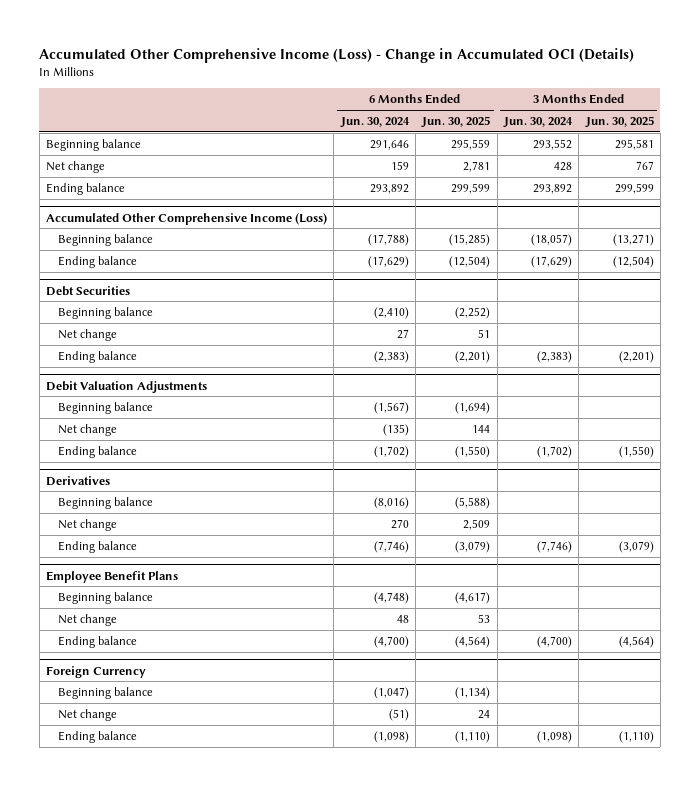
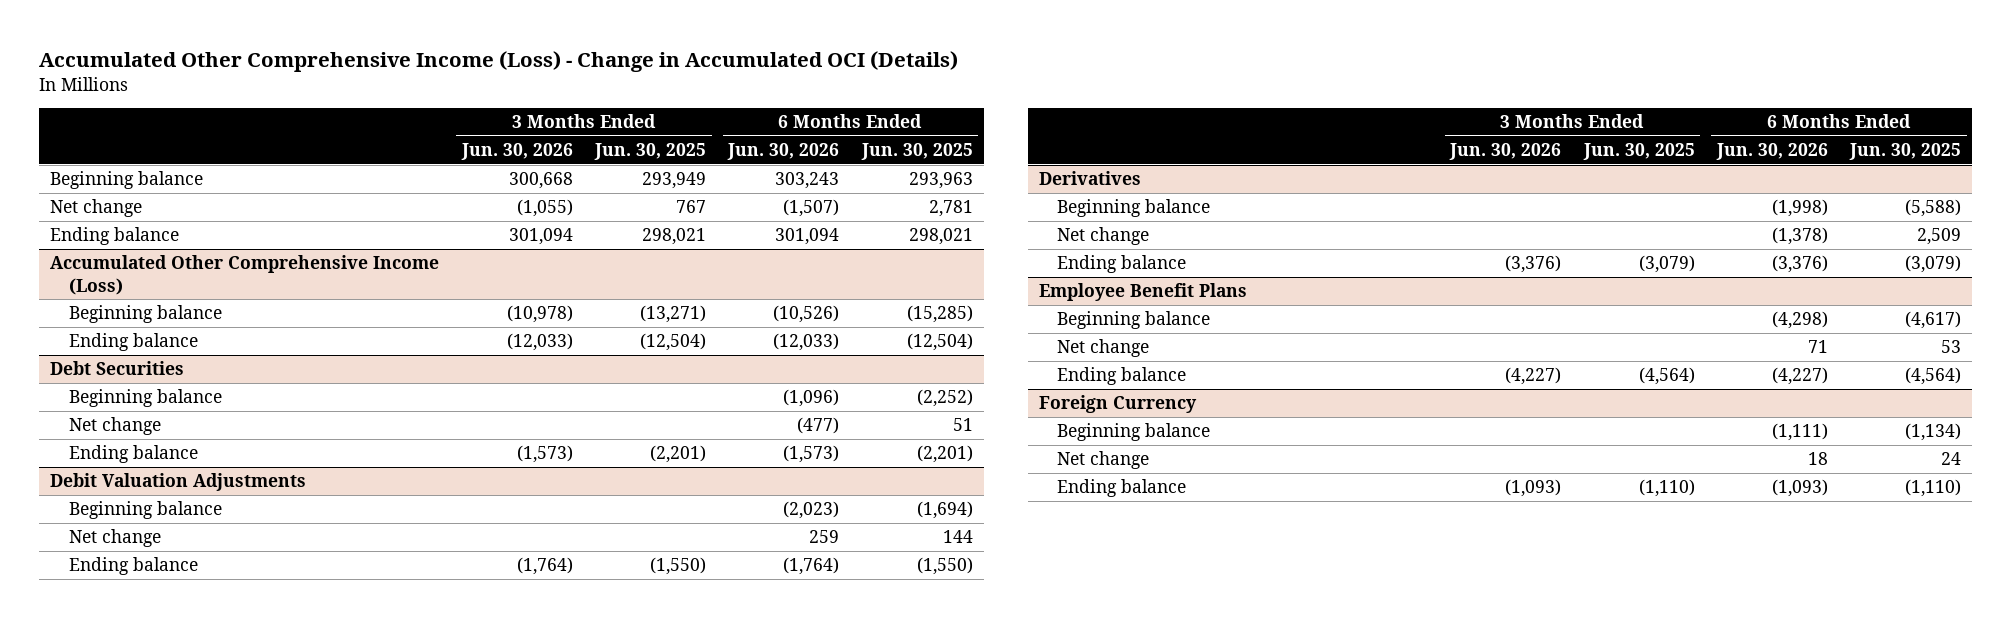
[339,116,410,128] Jun. 30, 2024 -> none
[502,116,573,128] Jun. 30, 2024 -> none
none -> [460,143,573,161] Jun. 30, 2026
none -> [727,143,840,161] Jun. 30, 2026
[451,138,491,150] 295,559 -> [908,172,973,190] 293,963
[614,138,654,150] 295,581 -> [642,172,707,190] 293,949
[451,182,491,194] 299,599 -> [908,228,973,246] 298,021
[614,182,654,194] 299,599 -> [642,228,707,246] 298,021

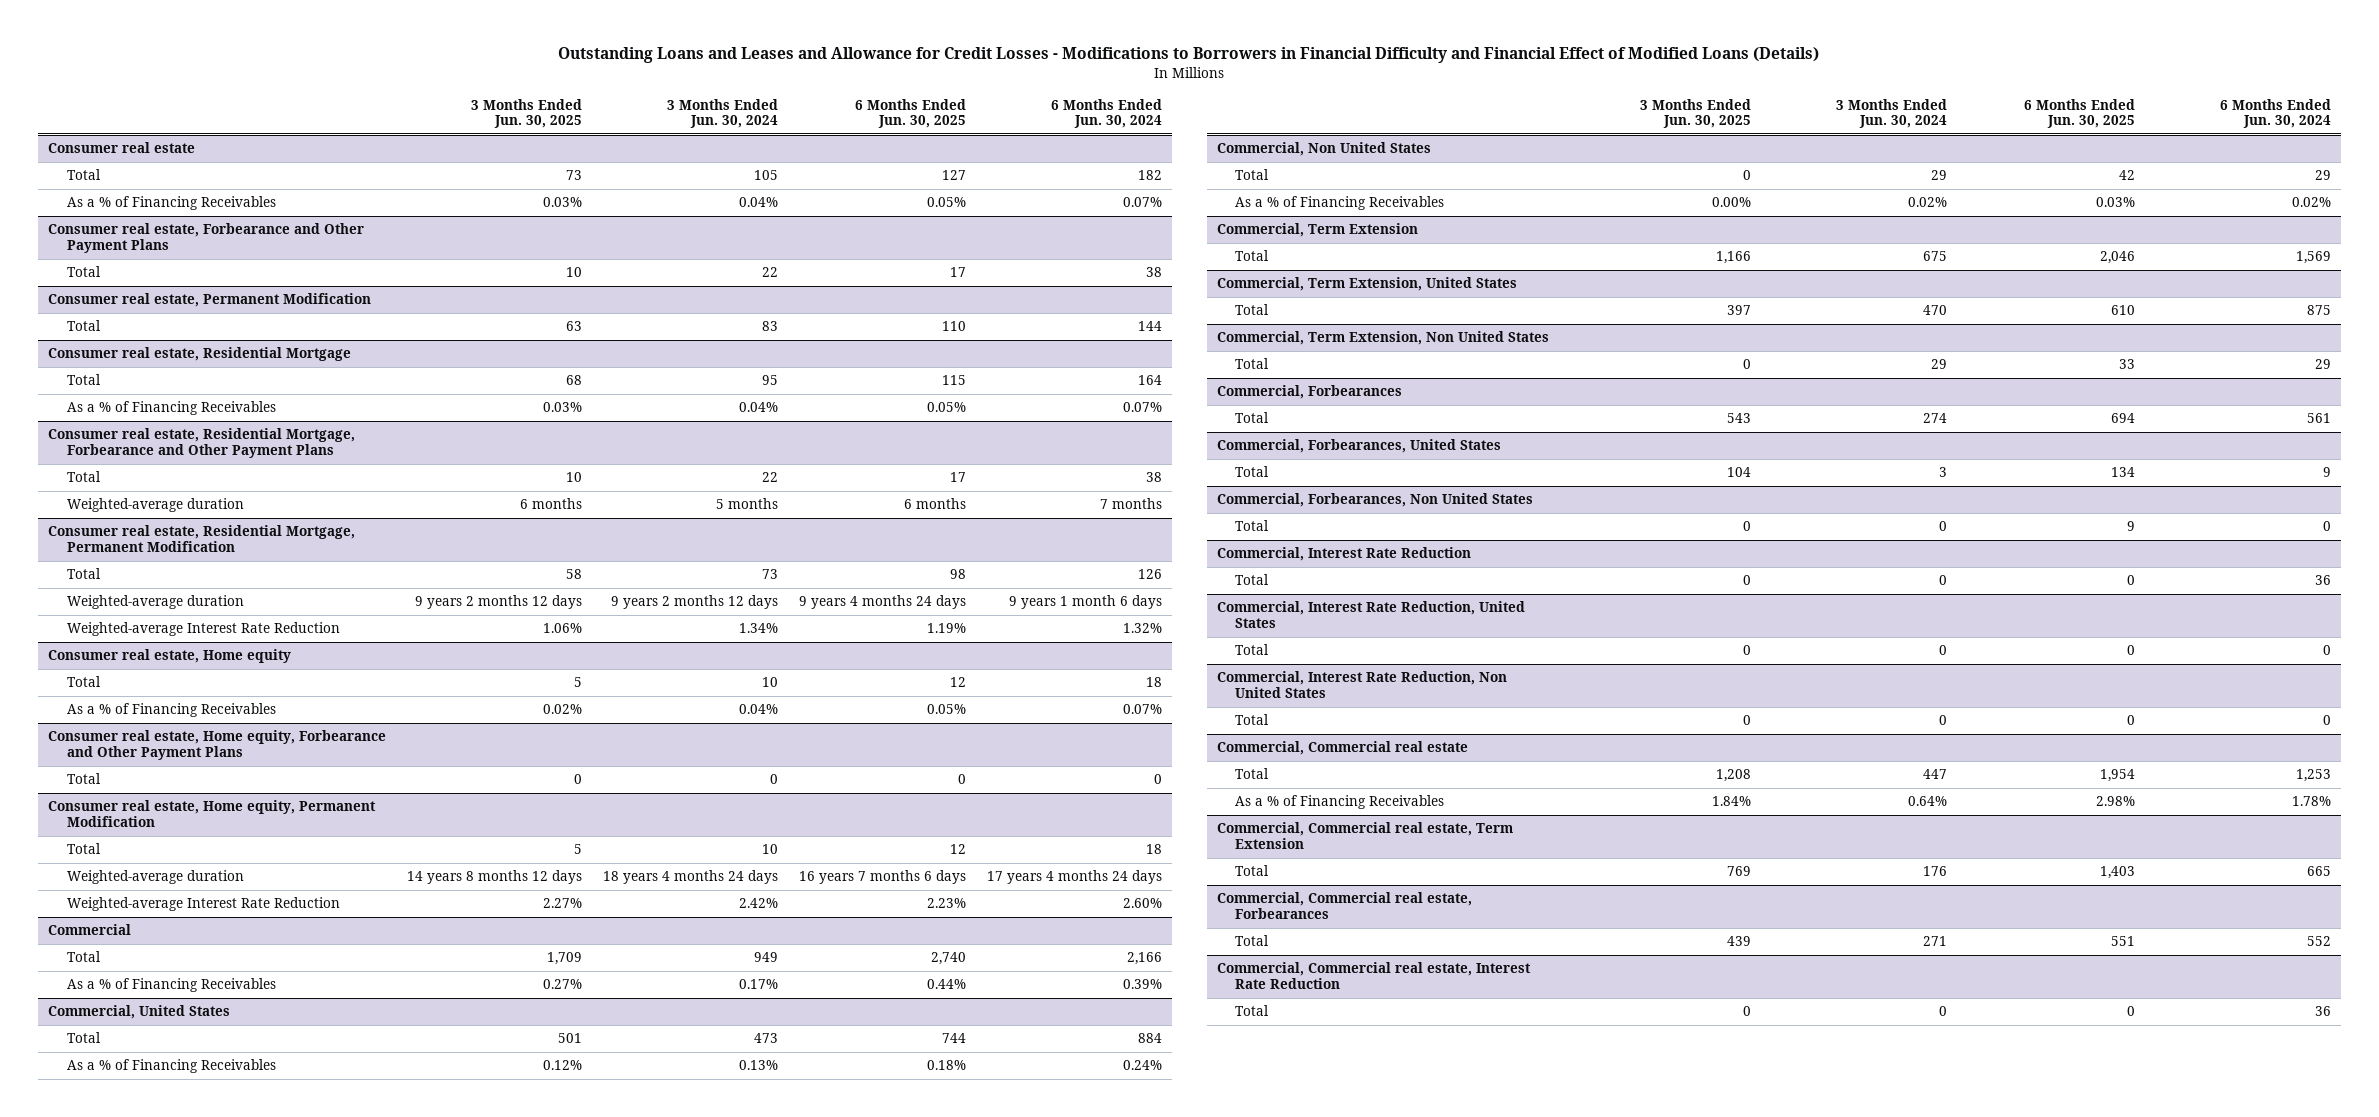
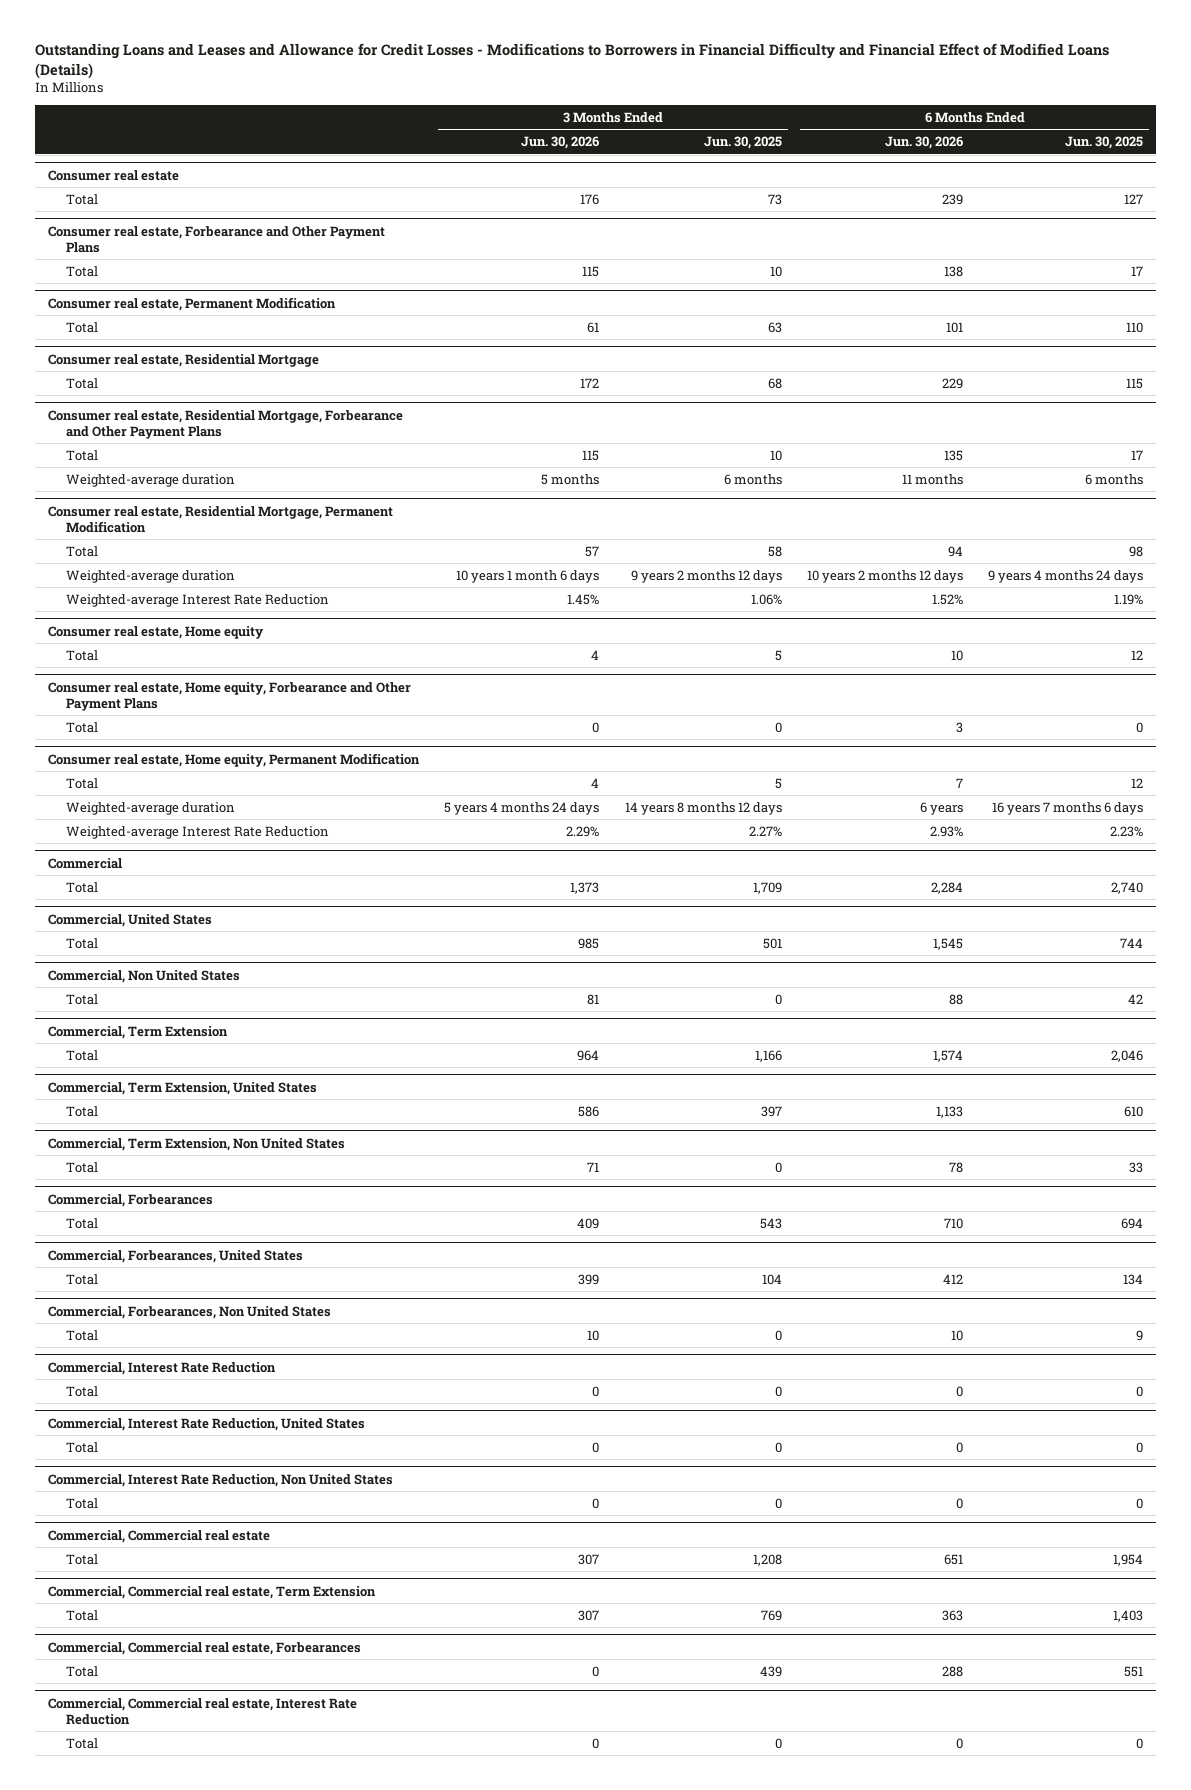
[667,98,779,129] 3 Months Ended Jun. 30, 2024 -> none
[1050,98,1162,129] 6 Months Ended Jun. 30, 2024 -> none
none -> [521,136,600,150] Jun. 30, 2026
none -> [884,136,963,150] Jun. 30, 2026
[66,196,276,211] As a % of Financing Receivables -> none
[66,401,276,416] As a % of Financing Receivables -> none
[66,703,276,718] As a % of Financing Receivables -> none
[66,978,276,993] As a % of Financing Receivables -> none
[66,1059,276,1074] As a % of Financing Receivables -> none
[1235,196,1445,211] As a % of Financing Receivables -> none
[1235,795,1445,810] As a % of Financing Receivables -> none

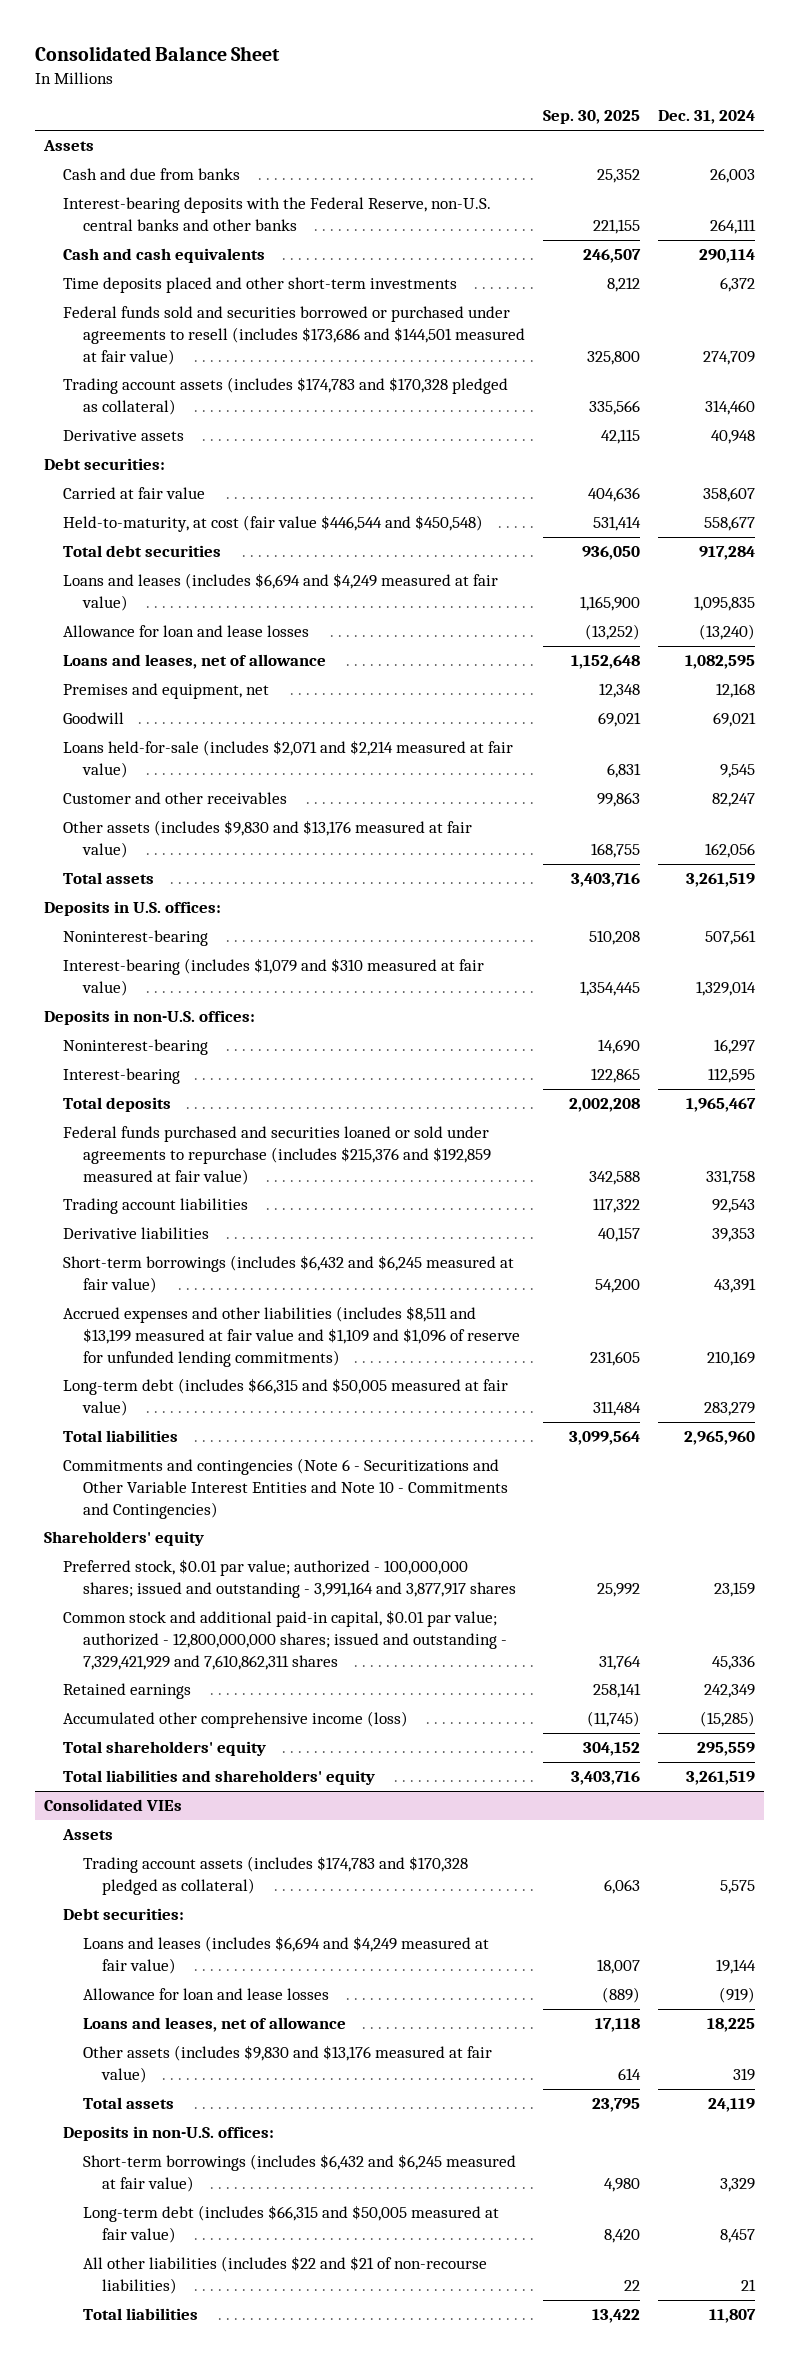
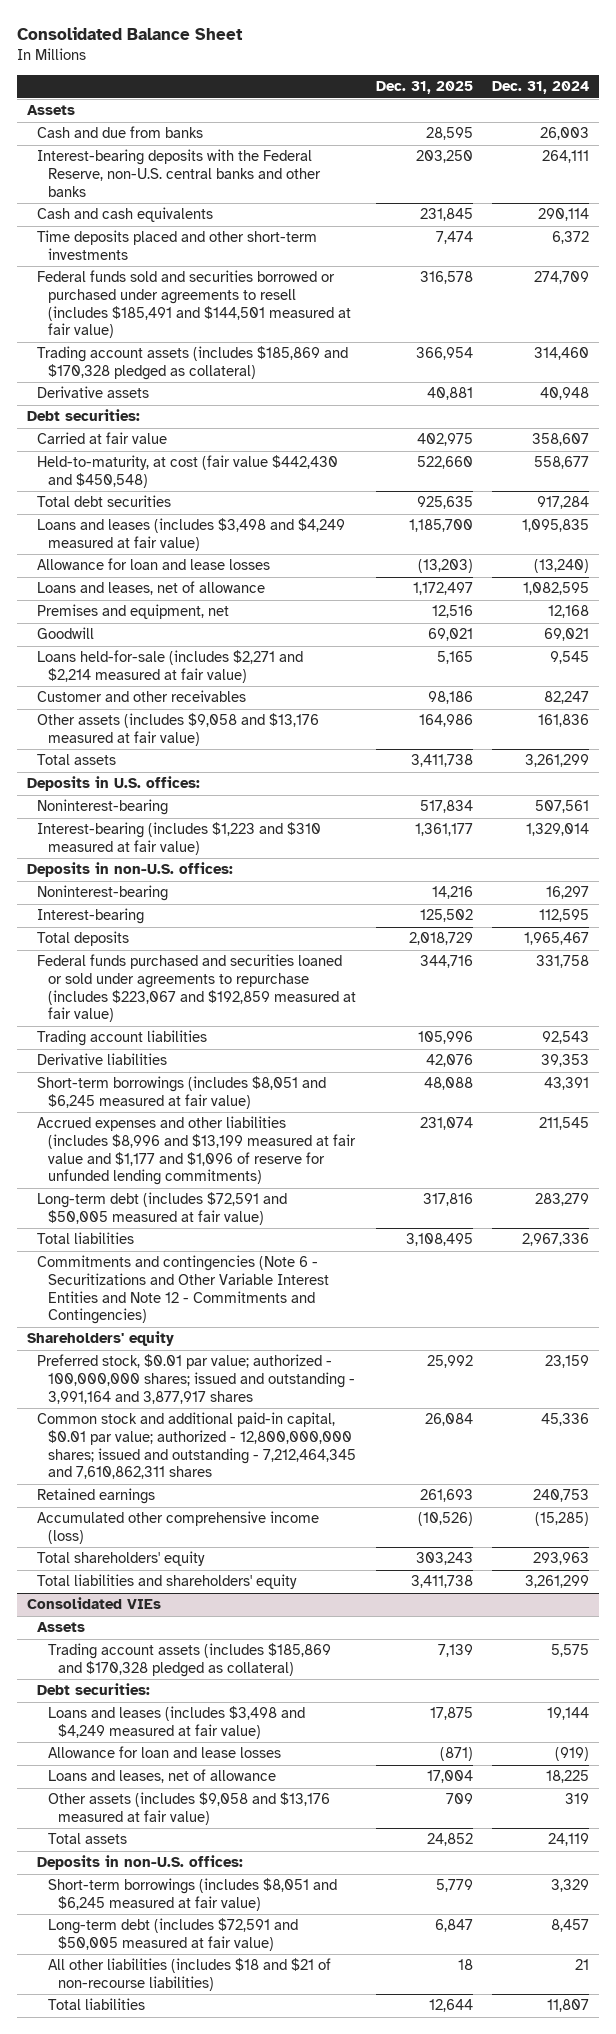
[542,110,640,125] Sep. 30, 2025 -> none
none -> [375,81,473,95] Dec. 31, 2025
[63,306,525,365] Federal funds sold and securities borrowed or purchased under agreements to resell (includes $173,686 and $144,501 measured at fair value) -> [37,270,351,339] Federal funds sold and securities borrowed or purchased under agreements to resell (includes $185,491 and $144,501 measured at fair value)
[63,377,509,415] Trading account assets (includes $174,783 and $170,328 pledged as collateral) -> [37,346,349,381] Trading account assets (includes $185,869 and $170,328 pledged as collateral)
[63,515,484,533] Held-to-maturity, at cost (fair value $446,544 and $450,548) -> [37,455,339,489] Held-to-maturity, at cost (fair value $442,430 and $450,548)
[63,573,499,611] Loans and leases (includes $6,694 and $4,249 measured at fair value) -> [37,518,346,552] Loans and leases (includes $3,498 and $4,249 measured at fair value)
[63,740,514,778] Loans held-for-sale (includes $2,071 and $2,214 measured at fair value) -> [37,650,304,684] Loans held-for-sale (includes $2,271 and $2,214 measured at fair value)
[63,820,473,858] Other assets (includes $9,830 and $13,176 measured at fair value) -> [37,713,320,747] Other assets (includes $9,058 and $13,176 measured at fair value)
[704,842,755,858] 162,056 -> [538,714,590,728] 161,836
[685,873,755,888] 3,261,519 -> [525,754,590,768] 3,261,299
[63,958,485,996] Interest-bearing (includes $1,079 and $310 measured at fair value) -> [37,822,322,856] Interest-bearing (includes $1,223 and $310 measured at fair value)
[63,1126,491,1185] Federal funds purchased and securities loaned or sold under agreements to repurchase (includes $215,376 and $192,859 measured at fair value) -> [37,954,356,1023] Federal funds purchased and securities loaned or sold under agreements to repurchase (includes $223,067 and $192,859 measured at fair value)
[63,1255,515,1293] Short-term borrowings (includes $6,432 and $6,245 measured at fair value) -> [37,1076,327,1110] Short-term borrowings (includes $8,051 and $6,245 measured at fair value)
[63,1306,520,1367] Accrued expenses and other liabilities (includes $8,511 and $13,199 measured at fair value and $1,109 and $1,096 of reserve for unfunded lending commitments) -> [37,1116,356,1186] Accrued expenses and other liabilities (includes $8,996 and $13,199 measured at fair value and $1,177 and $1,096 of reserve for unfunded lending commitments)
[706,1350,755,1366] 210,169 -> [539,1117,590,1131] 211,545
[63,1378,509,1416] Long-term debt (includes $66,315 and $50,005 measured at fair value) -> [37,1192,288,1226] Long-term debt (includes $72,591 and $50,005 measured at fair value)
[683,1431,755,1446] 2,965,960 -> [522,1233,590,1247] 2,967,336
[63,1458,508,1519] Commitments and contingencies (Note 6 - Securitizations and Other Variable Interest Entities and Note 10 - Commitments and Contingencies) -> [37,1255,329,1325] Commitments and contingencies (Note 6 - Securitizations and Other Variable Interest Entities and Note 12 - Commitments and Contingencies)
[63,1610,507,1670] Common stock and additional paid-in capital, $0.01 par value; authorized - 12,800,000,000 shares; issued and outstanding - 7,329,421,929 and 7,610,862,311 shares -> [37,1412,356,1480] Common stock and additional paid-in capital, $0.01 par value; authorized - 12,800,000,000 shares; issued and outstanding - 7,212,464,345 and 7,610,862,311 shares
[703,1684,755,1699] 242,349 -> [533,1489,590,1503] 240,753
[696,1742,755,1757] 295,559 -> [533,1552,590,1566] 293,963
[685,1771,755,1786] 3,261,519 -> [525,1575,590,1589] 3,261,299
[82,1856,468,1895] Trading account assets (includes $174,783 and $170,328 pledged as collateral) -> [47,1643,331,1678] Trading account assets (includes $185,869 and $170,328 pledged as collateral)
[82,1936,489,1974] Loans and leases (includes $6,694 and $4,249 measured at fair value) -> [47,1706,305,1740] Loans and leases (includes $3,498 and $4,249 measured at fair value)
[82,2045,492,2083] Other assets (includes $9,830 and $13,176 measured at fair value) -> [47,1792,330,1826] Other assets (includes $9,058 and $13,176 measured at fair value)
[82,2154,516,2192] Short-term borrowings (includes $6,432 and $6,245 measured at fair value) -> [47,1878,337,1912] Short-term borrowings (includes $8,051 and $6,245 measured at fair value)
[82,2205,499,2243] Long-term debt (includes $66,315 and $50,005 measured at fair value) -> [47,1918,298,1952] Long-term debt (includes $72,591 and $50,005 measured at fair value)
[82,2256,487,2294] All other liabilities (includes $22 and $21 of non-recourse liabilities) -> [47,1958,331,1992] All other liabilities (includes $18 and $21 of non-recourse liabilities)

